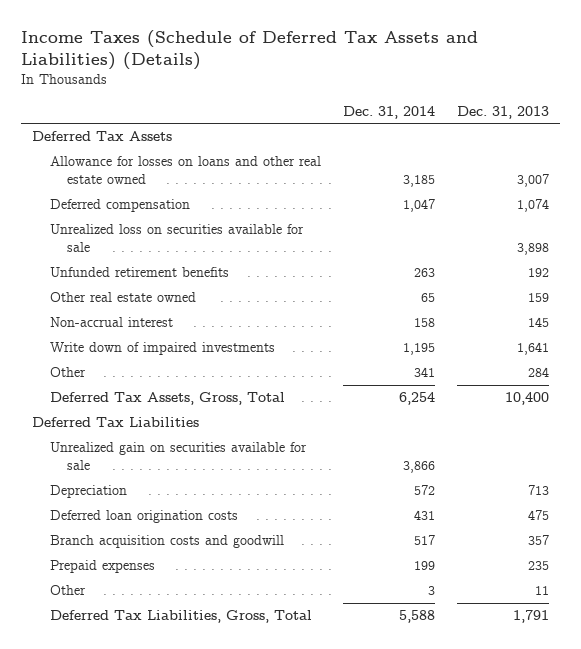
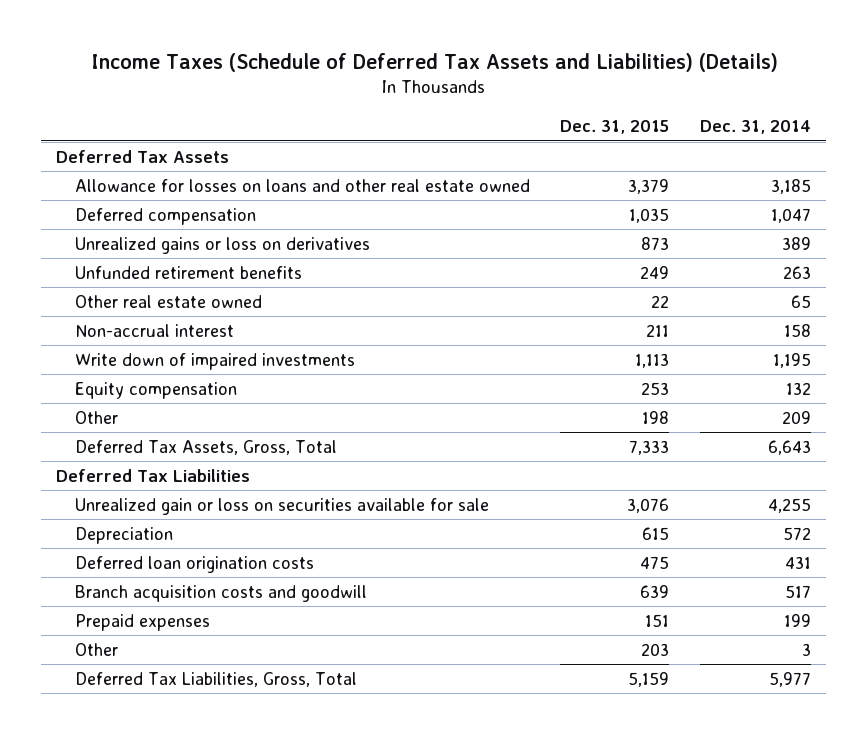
[456,105,549,119] Dec. 31, 2013 -> none
none -> [560,120,670,135] Dec. 31, 2015
[49,224,304,253] Unrealized loss on securities available for sale -> none
none -> [74,236,370,254] Unrealized gains or loss on derivatives
none -> [74,381,237,399] Equity compensation
[413,367,435,378] 341 -> [781,410,811,424] 209
[398,392,435,406] 6,254 -> [767,439,811,455] 6,643
[49,442,307,471] Unrealized gain on securities available for sale -> [74,497,489,515] Unrealized gain or loss on securities available for sale
[402,461,435,474] 3,866 -> [767,497,811,513] 4,255
[398,610,435,624] 5,588 -> [768,671,811,687] 5,977

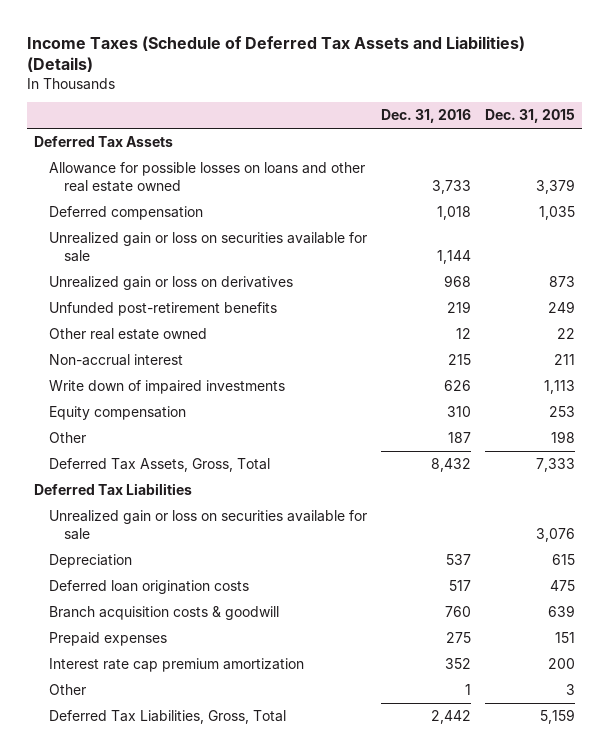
[699,120,811,135] Dec. 31, 2014 -> none
none -> [380,109,471,124] Dec. 31, 2016
[74,178,530,192] Allowance for losses on loans and other real estate owned -> [48,162,365,192] Allowance for possible losses on loans and other real estate owned
none -> [48,232,367,262] Unrealized gain or loss on securities available for sale
[74,236,370,254] Unrealized gains or loss on derivatives -> [48,276,293,291] Unrealized gain or loss on derivatives
[74,265,302,279] Unfunded retirement benefits -> [48,302,277,317] Unfunded post-retirement benefits
[74,584,367,602] Branch acquisition costs and goodwill -> [48,606,279,621] Branch acquisition costs & goodwill
none -> [48,658,304,673] Interest rate cap premium amortization
[641,642,670,656] 203 -> [565,684,575,696] 3

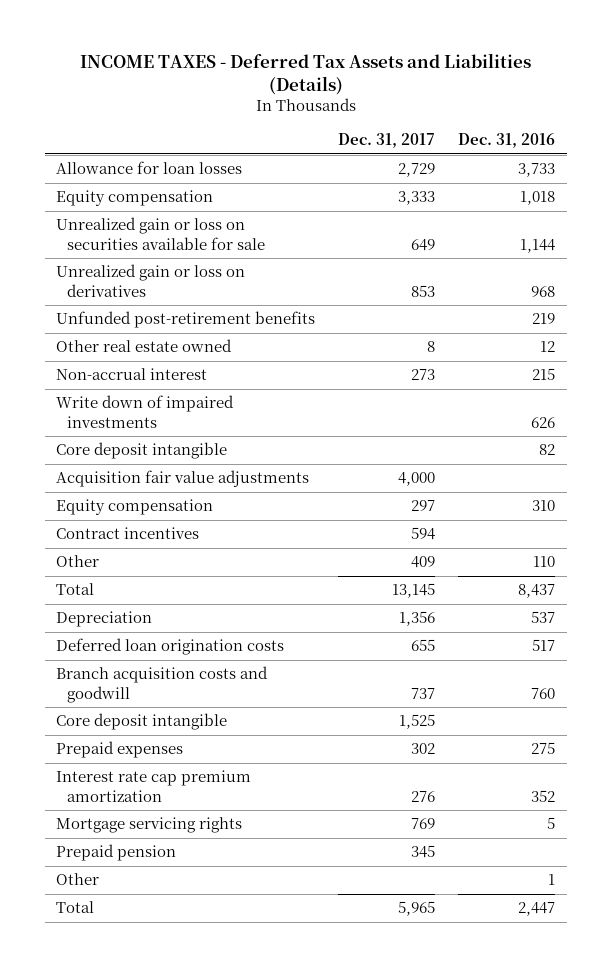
[27,35,526,72] Income Taxes (Schedule of Deferred Tax Assets and Liabilities) (Details) -> [79,52,531,95] INCOME TAXES - Deferred Tax Assets and Liabilities (Details)
[484,109,575,124] Dec. 31, 2015 -> none
none -> [338,133,436,149] Dec. 31, 2017
[34,136,174,148] Deferred Tax Assets -> none
[48,162,365,192] Allowance for possible losses on loans and other real estate owned -> [56,161,243,175] Allowance for loan losses
[48,206,203,221] Deferred compensation -> [56,190,214,207] Equity compensation
none -> [56,442,228,460] Core deposit intangible
none -> [56,470,310,488] Acquisition fair value adjustments
[34,483,193,496] Deferred Tax Liabilities -> none
[48,510,367,540] Unrealized gain or loss on securities available for sale -> none
none -> [56,527,200,540] Contract incentives
[447,432,471,444] 187 -> [533,556,556,568] 110
[48,458,270,473] Deferred Tax Assets, Gross, Total -> [56,583,95,596] Total
[430,458,471,473] 8,432 -> [518,584,556,599] 8,437
[48,606,279,621] Branch acquisition costs & goodwill -> [56,666,269,703] Branch acquisition costs and goodwill
none -> [56,713,228,731] Core deposit intangible
none -> [56,817,243,834] Mortgage servicing rights
none -> [56,844,177,862] Prepaid pension
[48,710,286,725] Deferred Tax Liabilities, Gross, Total -> [56,901,95,914] Total
[430,710,471,725] 2,442 -> [518,902,556,917] 2,447

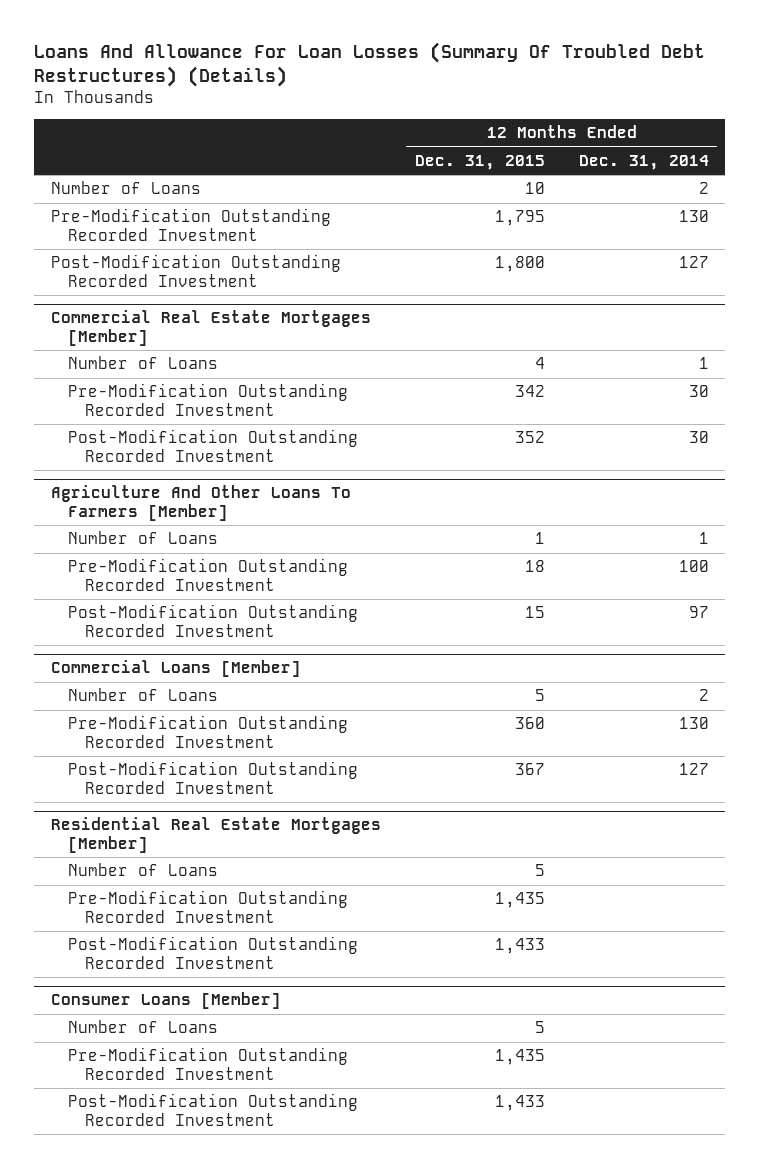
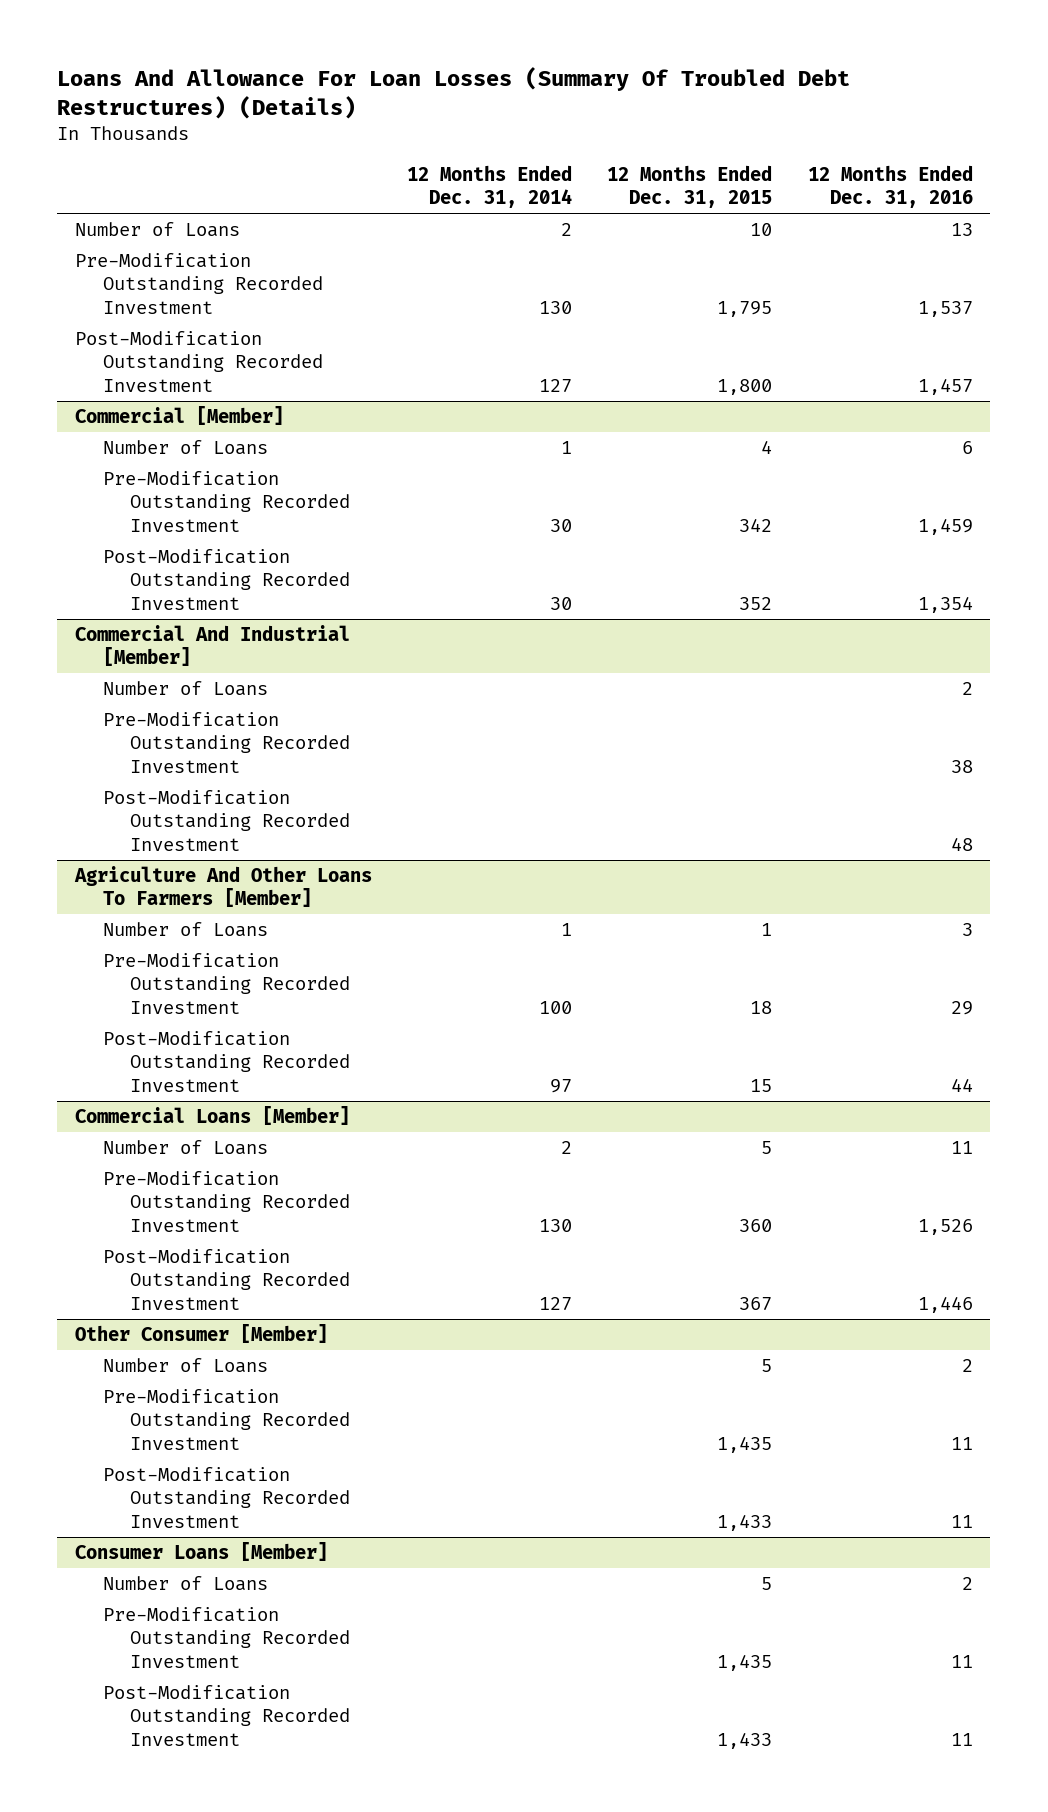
none -> [807,164,973,209] 12 Months Ended Dec. 31, 2016
[51,310,372,346] Commercial Real Estate Mortgages [Member] -> [75,405,285,425] Commercial [Member]
none -> [75,624,351,667] Commercial And Industrial [Member]
none -> [102,680,268,696] Number of Loans
none -> [102,711,351,773] Pre-Modification Outstanding Recorded Investment
none -> [102,789,351,851] Post-Modification Outstanding Recorded Investment
[51,817,382,853] Residential Real Estate Mortgages [Member] -> none
none -> [75,1323,329,1343] Other Consumer [Member]

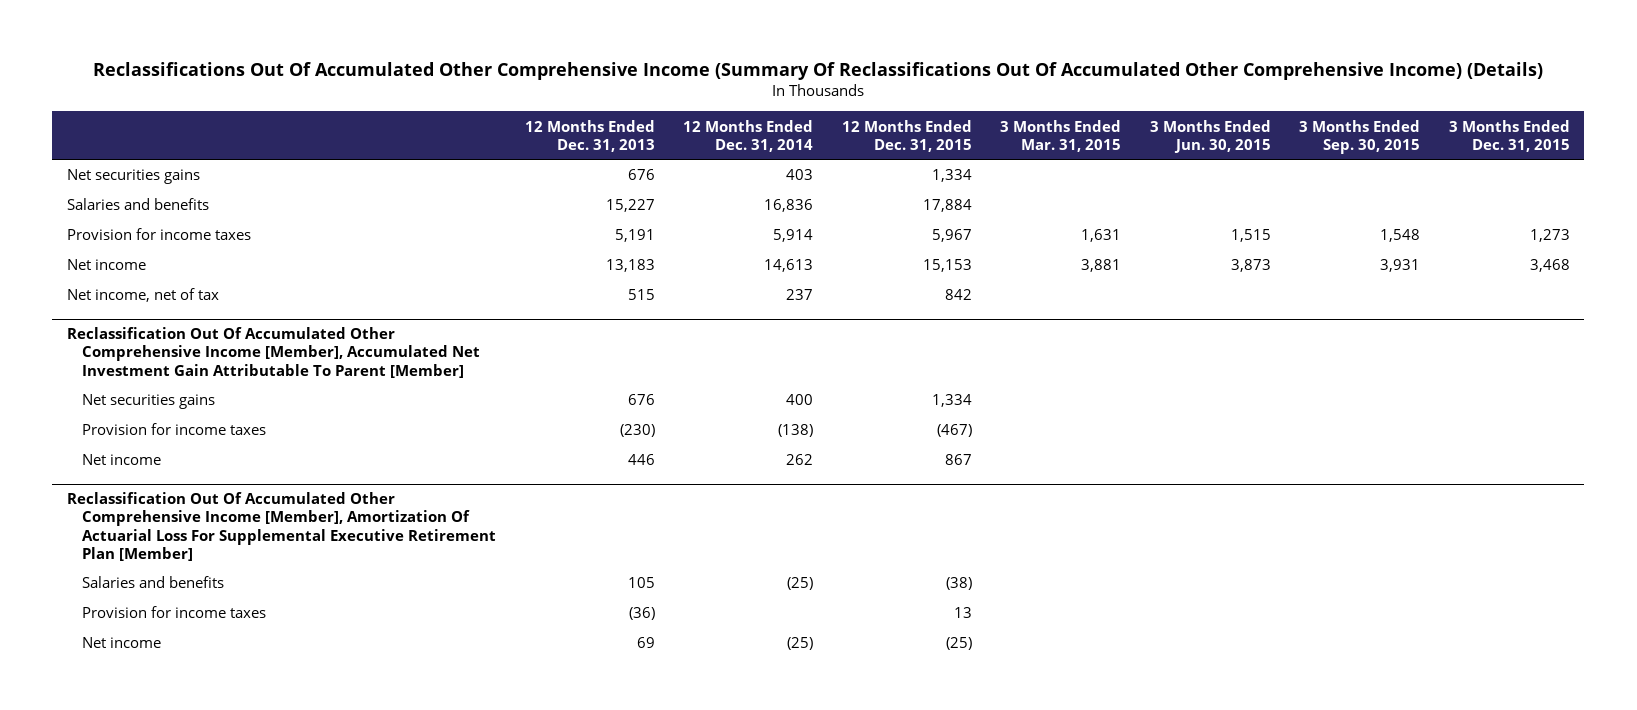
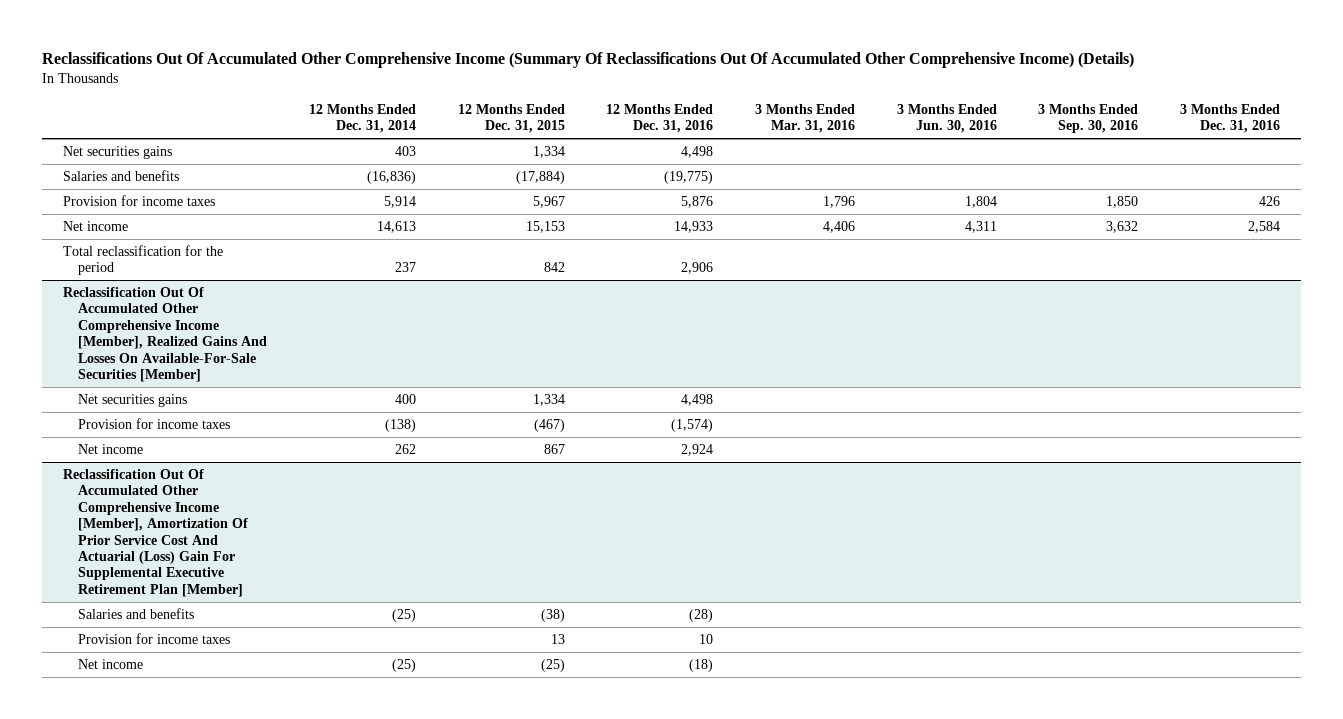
[524,119,655,152] 12 Months Ended Dec. 31, 2013 -> none
[1000,119,1122,152] 3 Months Ended Mar. 31, 2015 -> none
[1149,119,1271,153] 3 Months Ended Jun. 30, 2015 -> none
[1299,119,1421,154] 3 Months Ended Sep. 30, 2015 -> none
[1449,119,1571,152] 3 Months Ended Dec. 31, 2015 -> none
none -> [606,103,714,134] 12 Months Ended Dec. 31, 2016
none -> [754,103,855,134] 3 Months Ended Mar. 31, 2016
none -> [896,103,997,134] 3 Months Ended Jun. 30, 2016
none -> [1038,103,1139,134] 3 Months Ended Sep. 30, 2016
none -> [1179,103,1280,134] 3 Months Ended Dec. 31, 2016
[764,199,814,213] 16,836 -> [366,171,416,185] (16,836)
[922,199,972,213] 17,884 -> [515,171,565,185] (17,884)
[66,327,481,378] Reclassification Out Of Accumulated Other Comprehensive Income [Member], Accumulated Net Investment Gain Attributable To Parent [Member] -> none
[66,288,219,303] Net income, net of tax -> [62,245,223,276] Total reclassification for the period
none -> [62,287,268,382] Reclassification Out Of Accumulated Other Comprehensive Income [Member], Realized Gains And Losses On Available-For-Sale Securities [Member]
[66,492,497,561] Reclassification Out Of Accumulated Other Comprehensive Income [Member], Amortization Of Actuarial Loss For Supplemental Executive Retirement Plan [Member] -> [62,469,249,597] Reclassification Out Of Accumulated Other Comprehensive Income [Member], Amortization Of Prior Service Cost And Actuarial (Loss) Gain For Supplemental Executive Retirement Plan [Member]

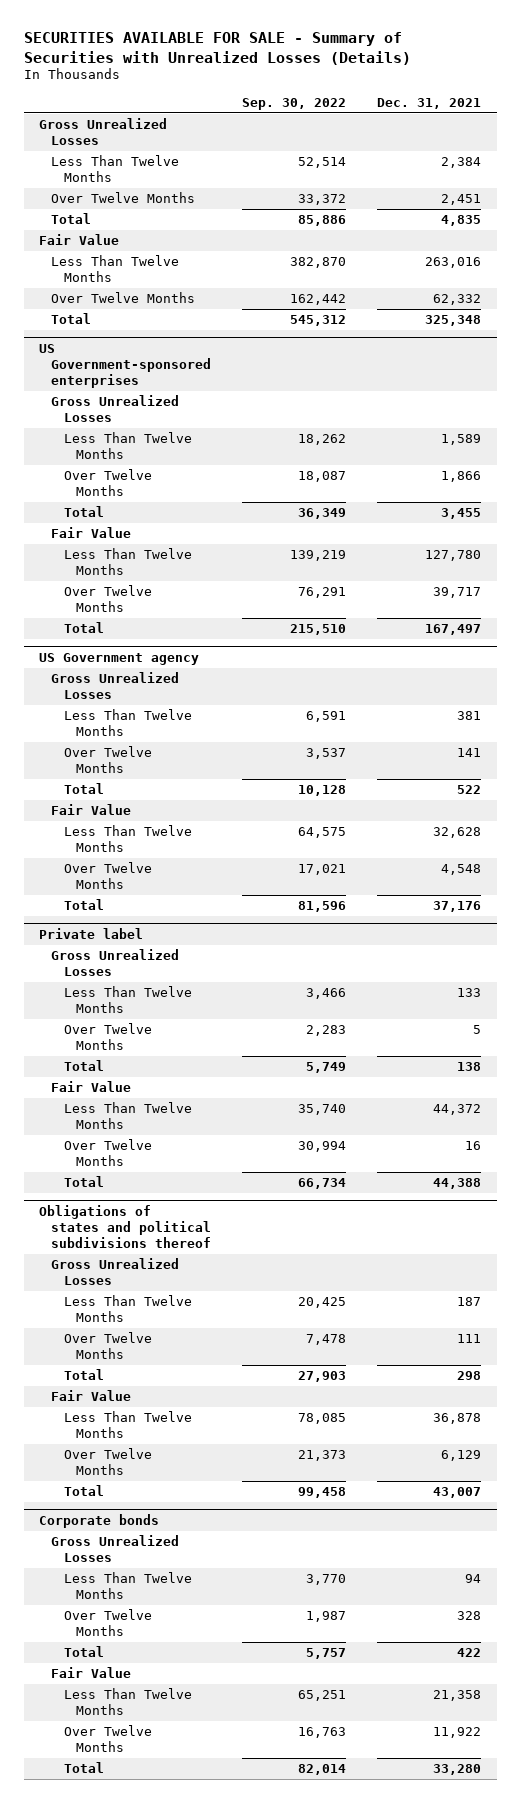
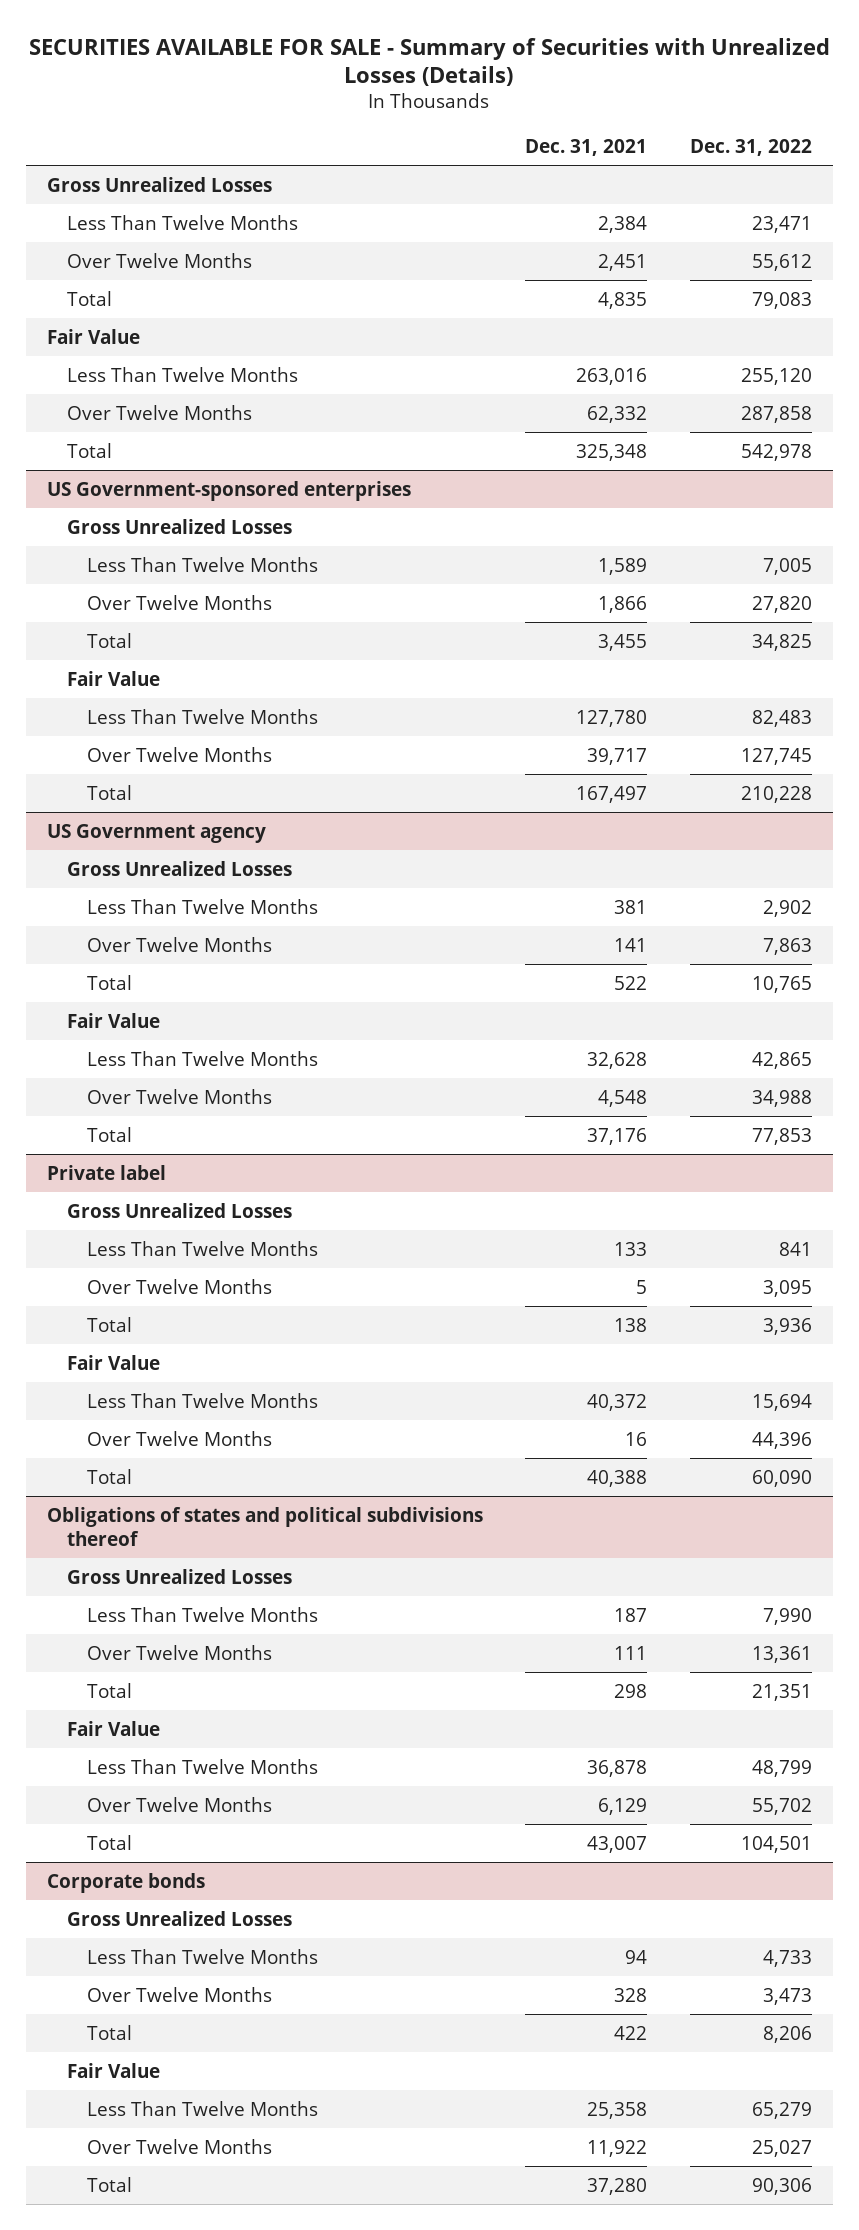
[242,97,347,110] Sep. 30, 2022 -> none
none -> [689,138,812,156] Dec. 31, 2022
[433,1104,482,1116] 44,372 -> [587,1393,648,1411] 40,372
[433,1178,482,1190] 44,388 -> [587,1469,648,1487] 40,388
[433,1690,482,1702] 21,358 -> [587,2101,648,2119] 25,358
[433,1764,482,1776] 33,280 -> [587,2177,648,2195] 37,280

